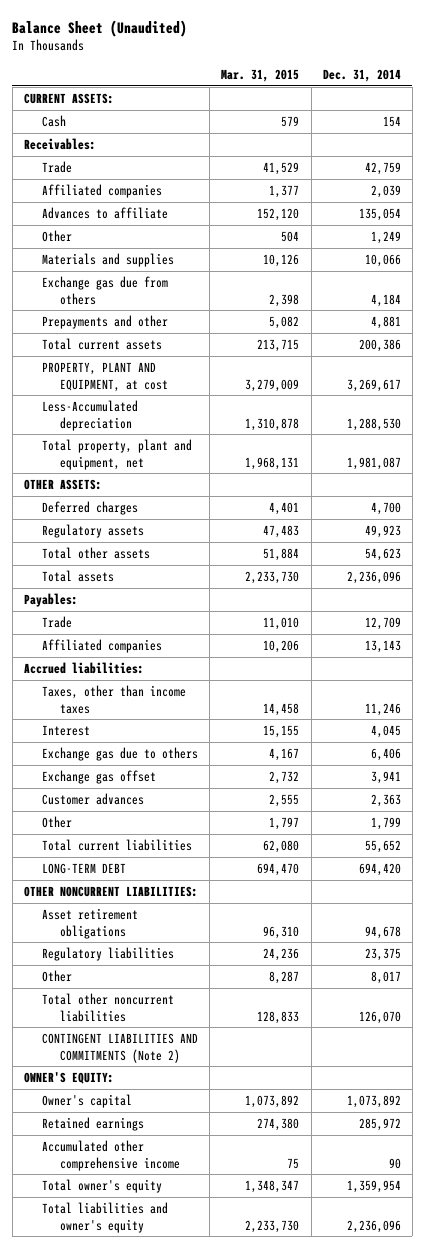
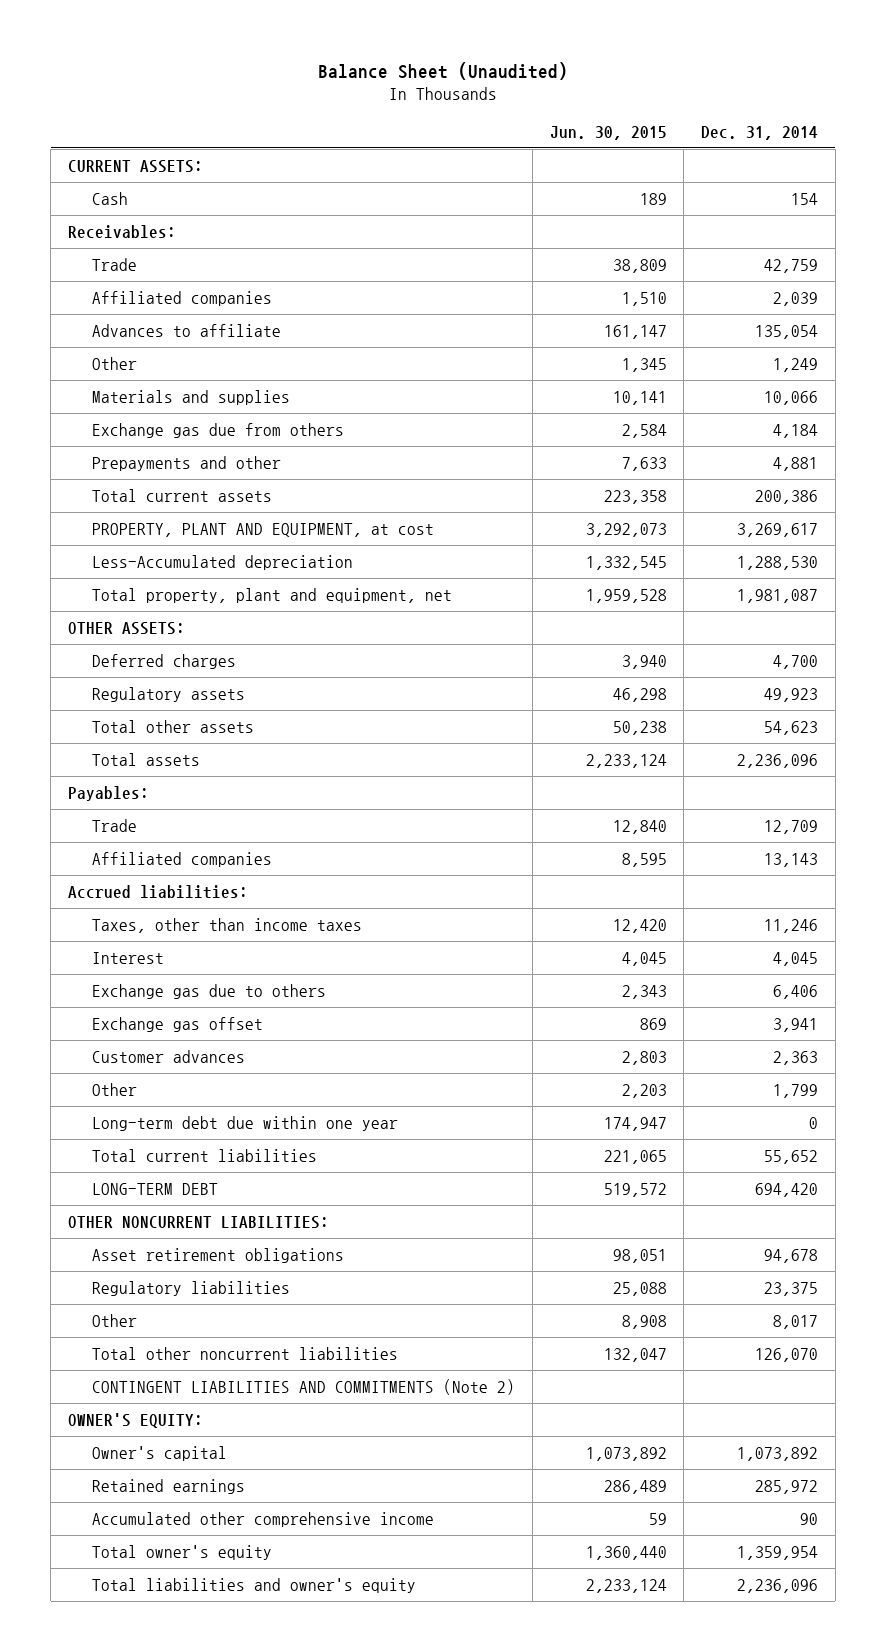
[221,69,300,83] Mar. 31, 2015 -> none
none -> [549,125,667,140] Jun. 30, 2015
none -> [92,1115,399,1131] Long-term debt due within one year

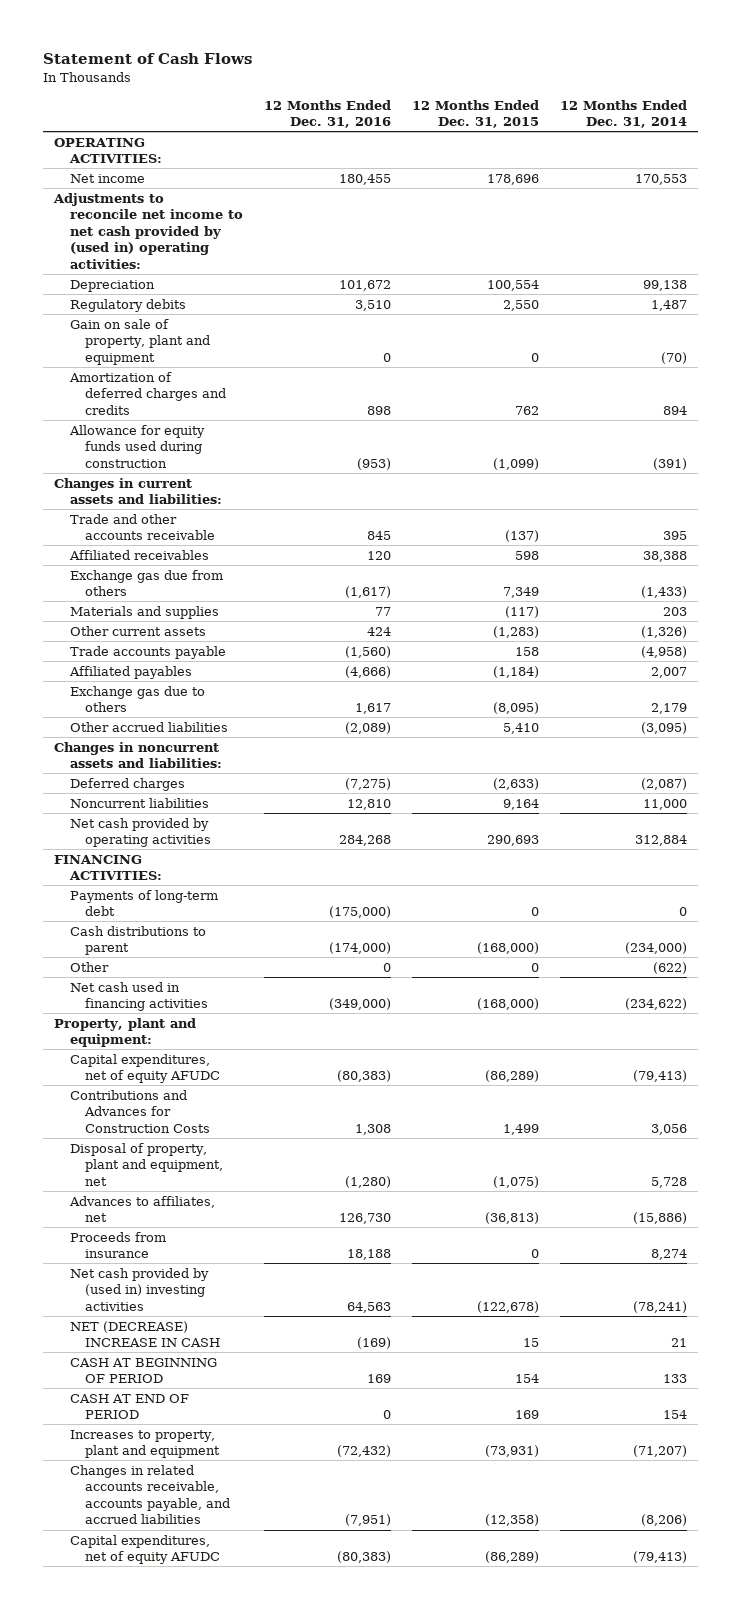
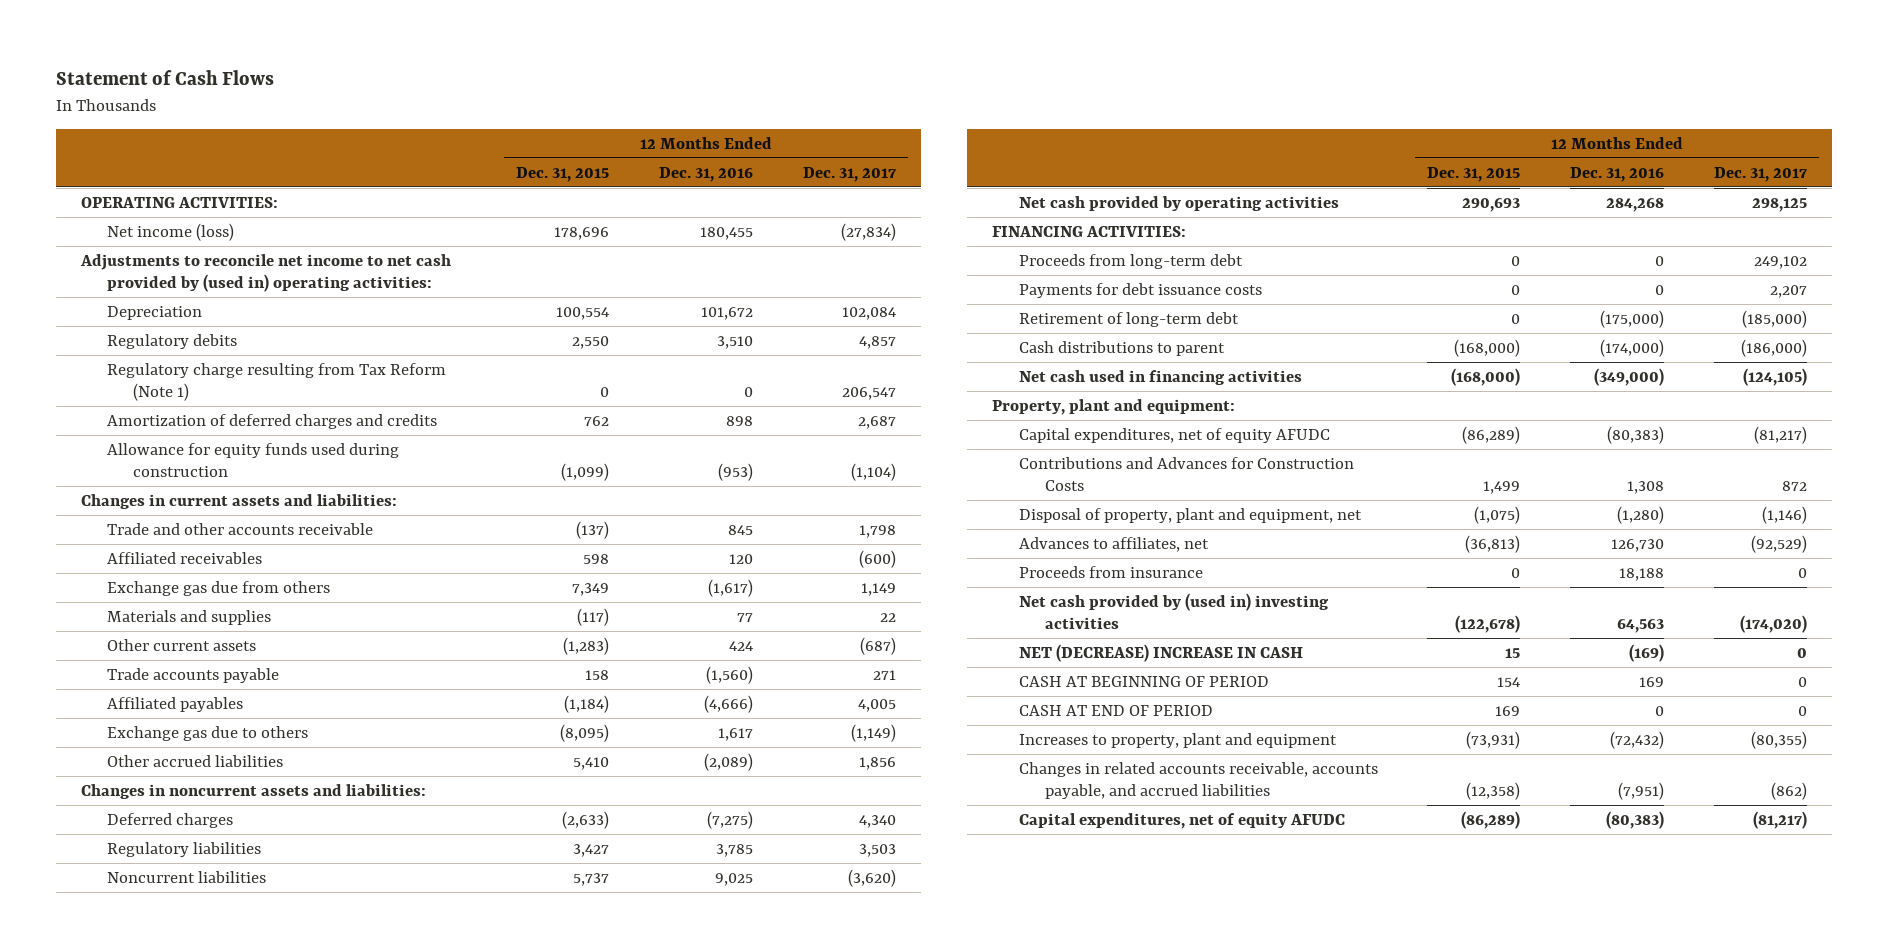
[560,99,688,129] 12 Months Ended Dec. 31, 2014 -> none
none -> [802,166,896,182] Dec. 31, 2017
[69,173,145,183] Net income -> [107,222,235,241] Net income (loss)
[69,318,211,365] Gain on sale of property, plant and equipment -> none
none -> [107,362,447,402] Regulatory charge resulting from Tax Reform (Note 1)
none -> [107,841,262,857] Regulatory liabilities
[346,798,391,810] 12,810 -> [714,872,753,886] 9,025
[503,798,540,810] 9,164 -> [572,872,609,886] 5,737
none -> [1018,253,1243,269] Proceeds from long-term debt
none -> [1018,282,1262,298] Payments for debt issuance costs
[69,889,218,917] Payments of long-term debt -> [1018,311,1239,327] Retirement of long-term debt
[69,961,109,972] Other -> none

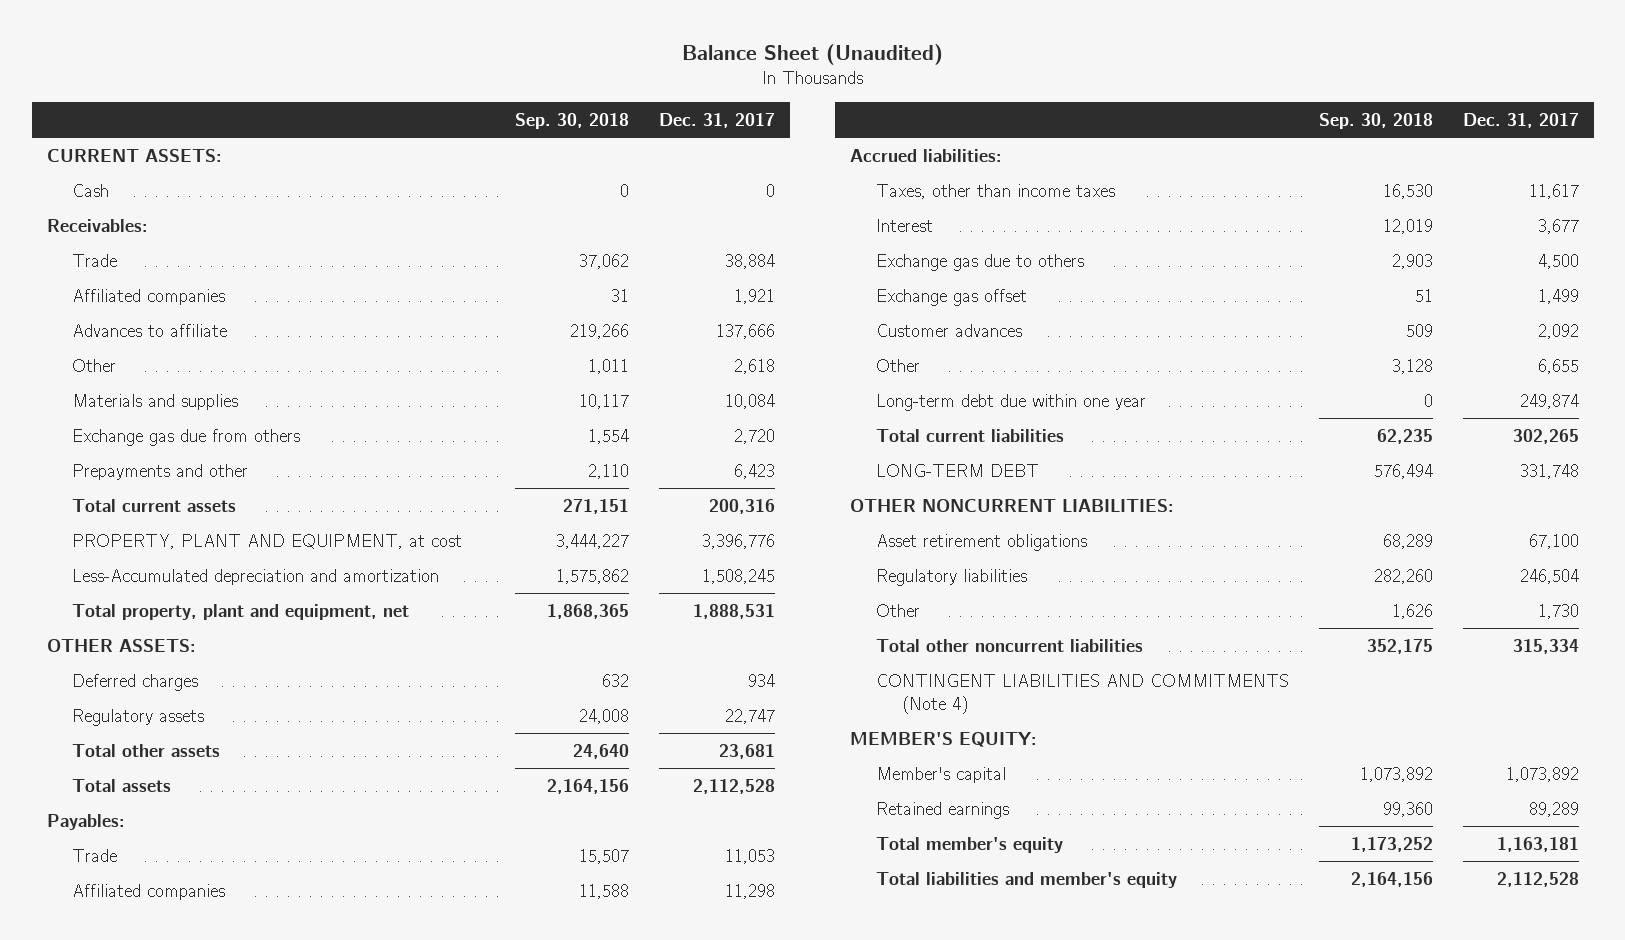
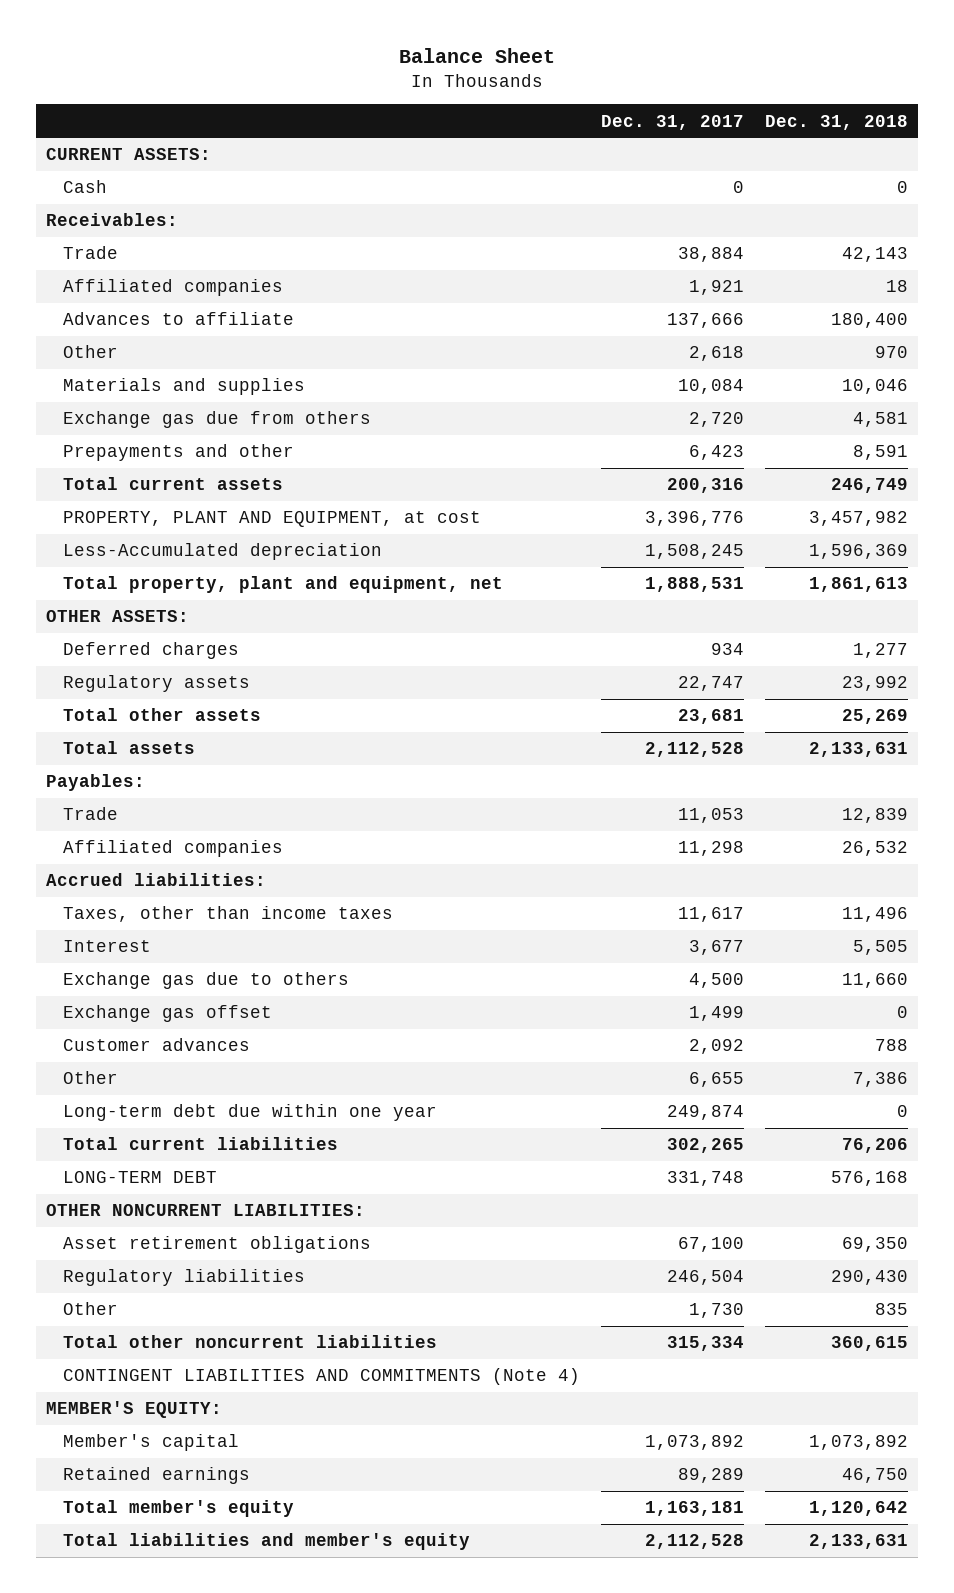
[681,43,943,65] Balance Sheet (Unaudited) -> [399,47,556,63] Balance Sheet
[515,112,630,129] Sep. 30, 2018 -> none
none -> [764,114,908,130] Dec. 31, 2018
[72,568,440,585] Less-Accumulated depreciation and amortization -> [62,543,382,561] Less-Accumulated depreciation

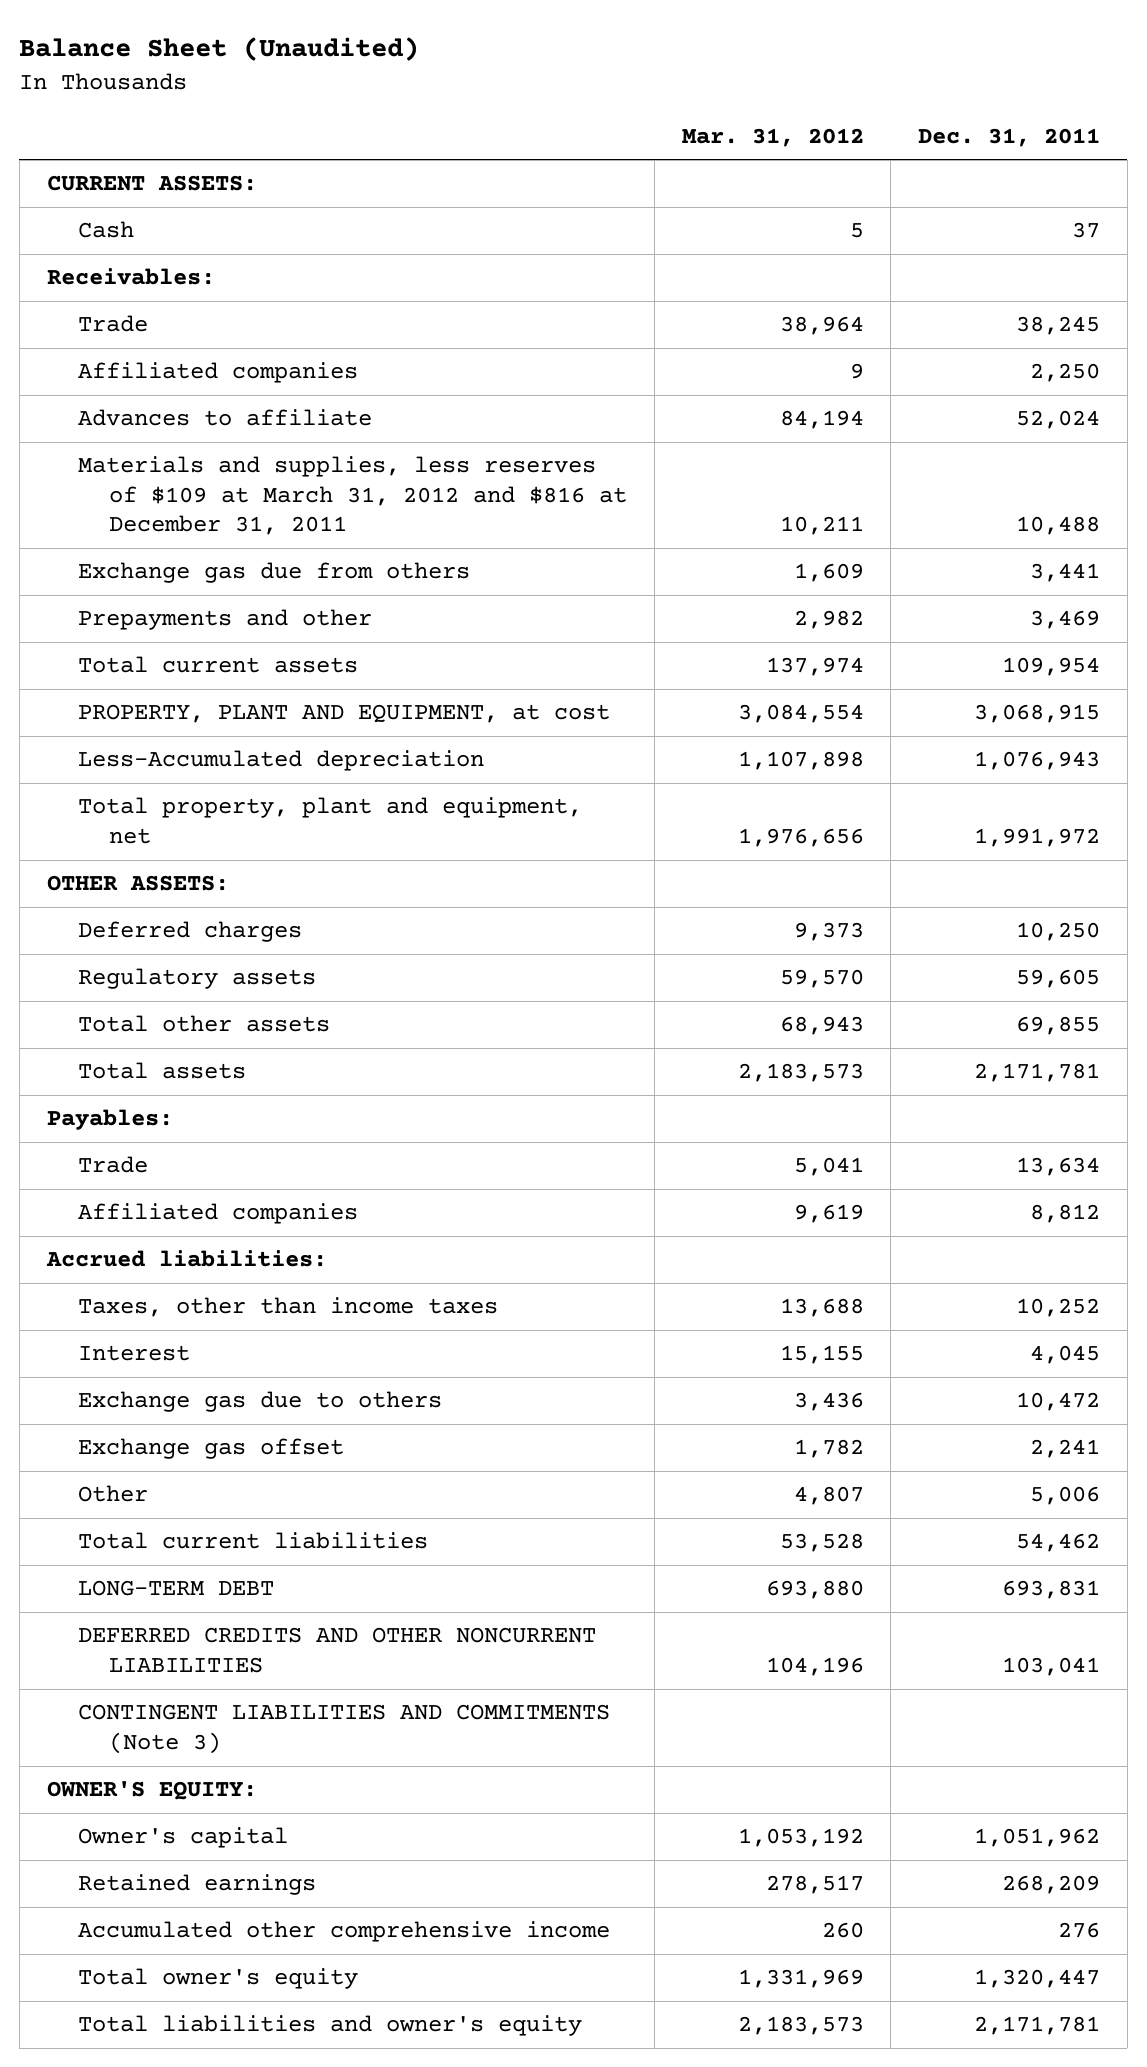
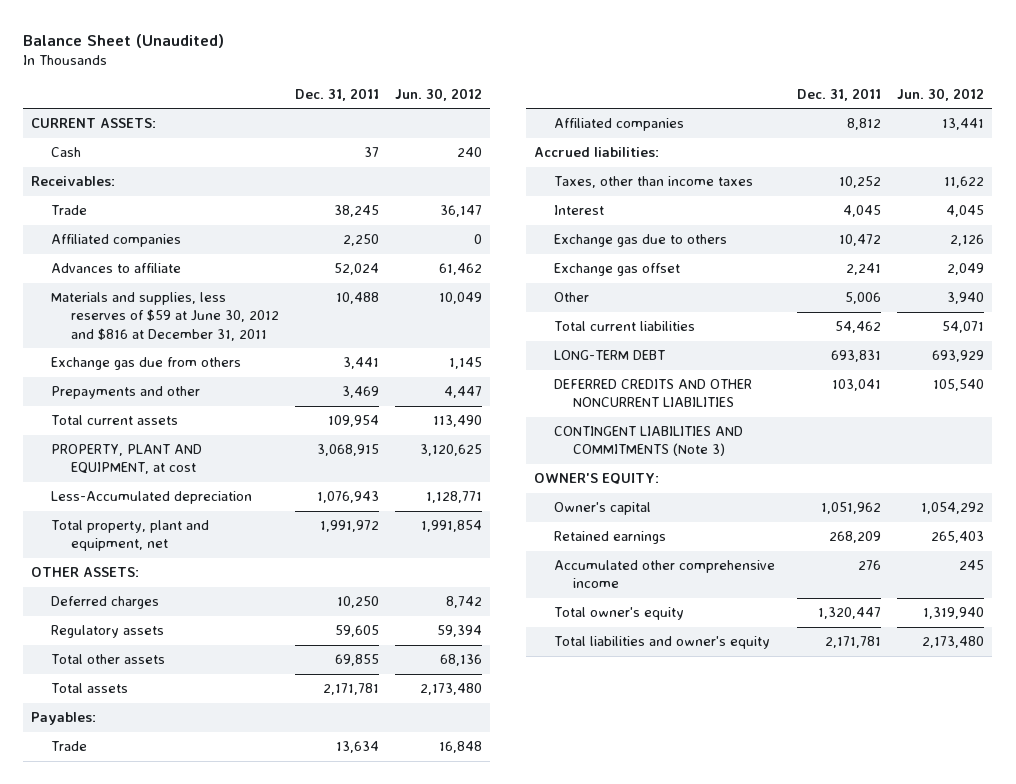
[681,127,864,147] Mar. 31, 2012 -> none
none -> [395,87,483,101] Jun. 30, 2012
[77,456,628,536] Materials and supplies, less reserves of $109 at March 31, 2012 and $816 at December 31, 2011 -> [51,292,280,341] Materials and supplies, less reserves of $59 at June 30, 2012 and $816 at December 31, 2011

